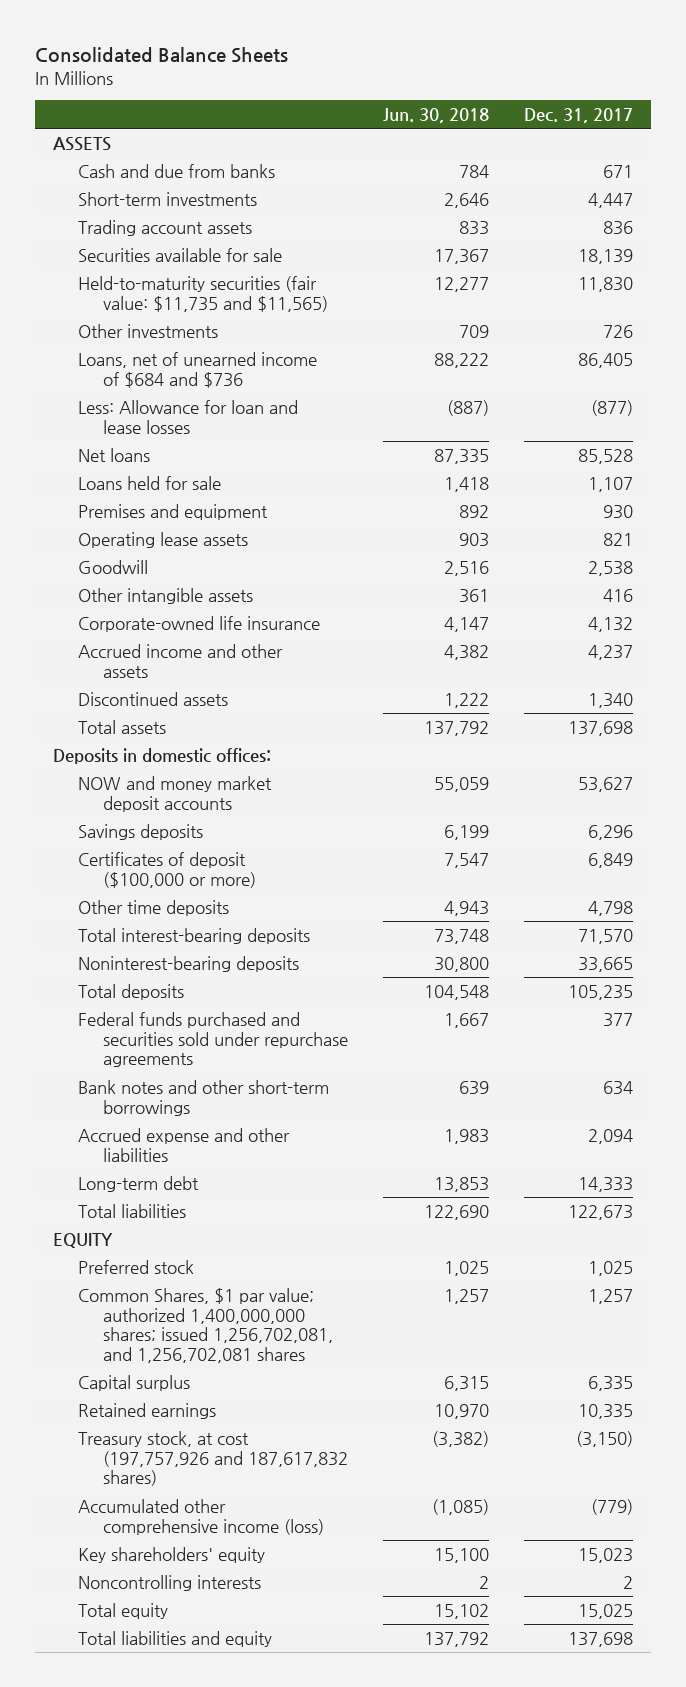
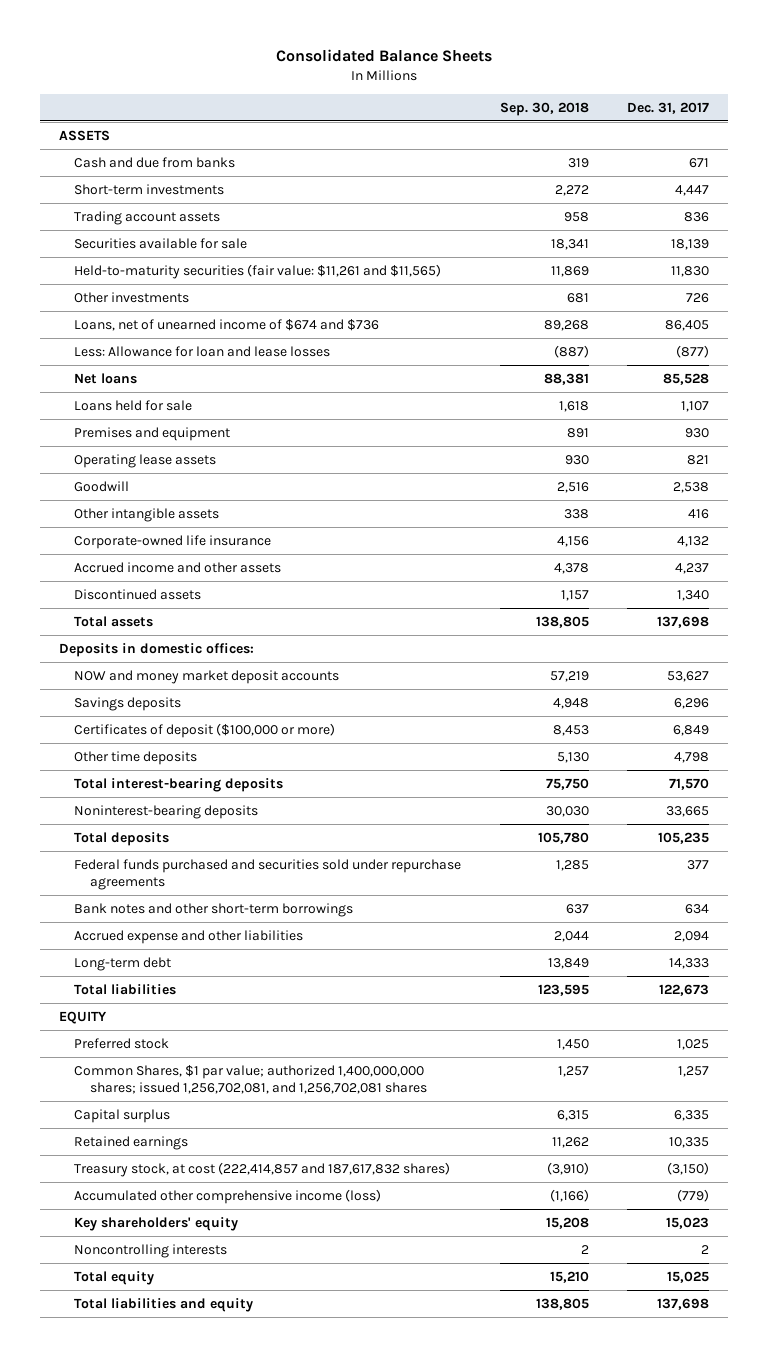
[383,108,490,124] Jun. 30, 2018 -> none
none -> [499,101,589,116] Sep. 30, 2018
[78,275,329,312] Held-to-maturity securities (fair value: $11,735 and $11,565) -> [74,263,442,279] Held-to-maturity securities (fair value: $11,261 and $11,565)
[78,351,318,388] Loans, net of unearned income of $684 and $736 -> [74,318,380,331] Loans, net of unearned income of $674 and $736
[78,1430,349,1487] Treasury stock, at cost (197,757,926 and 187,617,832 shares) -> [74,1161,451,1177] Treasury stock, at cost (222,414,857 and 187,617,832 shares)

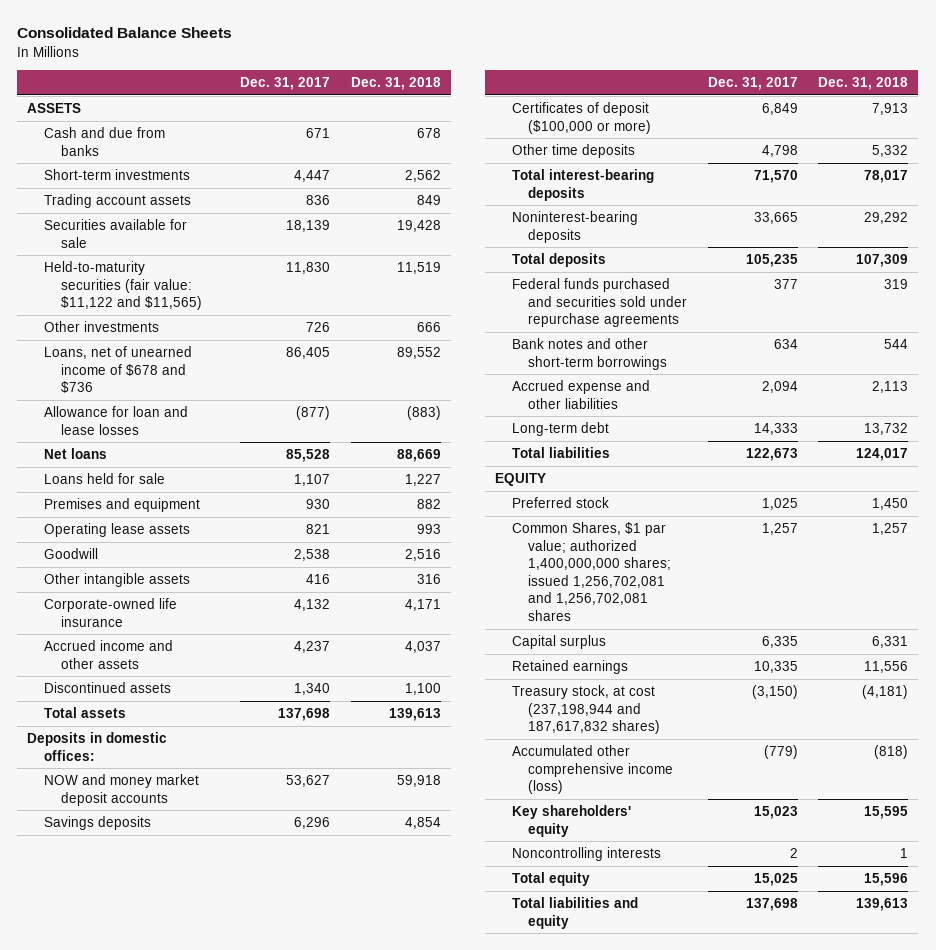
[499,101,589,116] Sep. 30, 2018 -> none
none -> [350,77,441,91] Dec. 31, 2018
[74,263,442,279] Held-to-maturity securities (fair value: $11,261 and $11,565) -> [44,260,202,311] Held-to-maturity securities (fair value: $11,122 and $11,565)
[74,318,380,331] Loans, net of unearned income of $674 and $736 -> [44,345,193,394] Loans, net of unearned income of $678 and $736
[74,345,331,357] Less: Allowance for loan and lease losses -> [44,405,189,435] Allowance for loan and lease losses
[74,1064,428,1094] Common Shares, $1 par value; authorized 1,400,000,000 shares; issued 1,256,702,081, and 1,256,702,081 shares -> [511,521,672,622] Common Shares, $1 par value; authorized 1,400,000,000 shares; issued 1,256,702,081 and 1,256,702,081 shares
[74,1161,451,1177] Treasury stock, at cost (222,414,857 and 187,617,832 shares) -> [511,684,661,735] Treasury stock, at cost (237,198,944 and 187,617,832 shares)

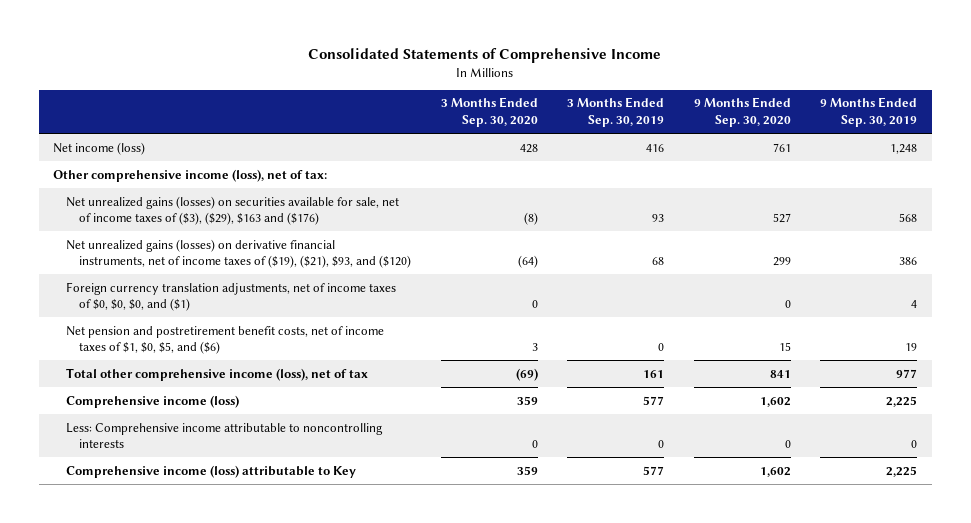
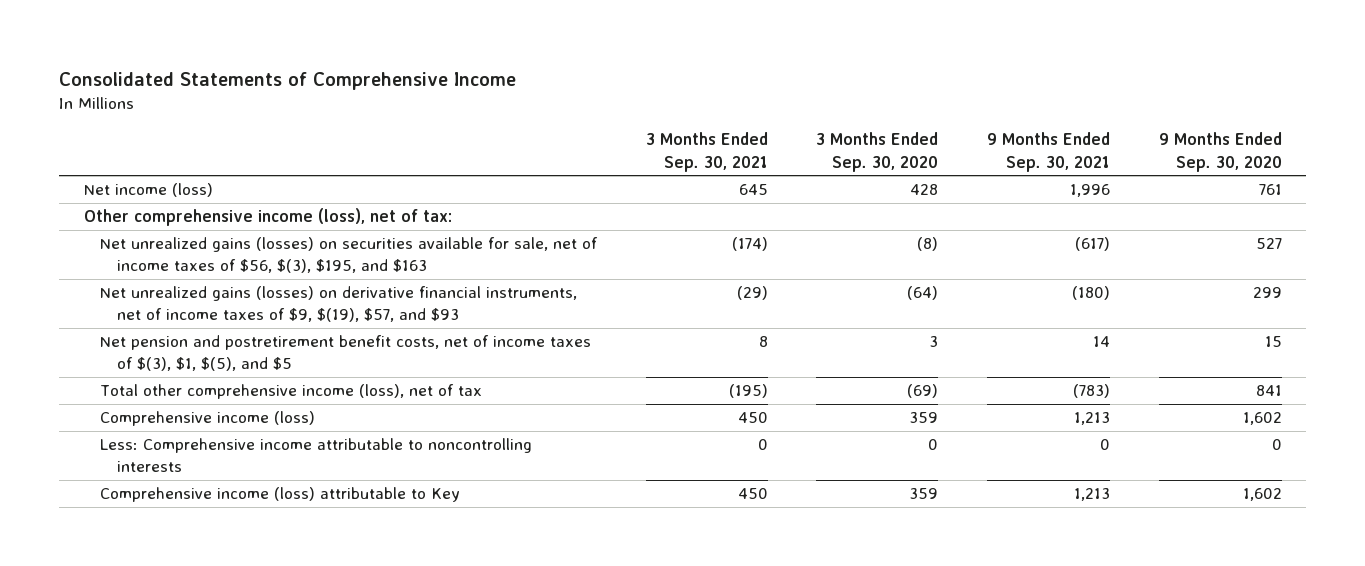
[567,97,665,127] 3 Months Ended Sep. 30, 2019 -> none
[820,97,918,127] 9 Months Ended Sep. 30, 2019 -> none
none -> [645,132,768,172] 3 Months Ended Sep. 30, 2021
none -> [987,132,1111,172] 9 Months Ended Sep. 30, 2021
[66,281,397,312] Foreign currency translation adjustments, net of income taxes of $0, $0, $0, and ($1) -> none
[66,195,400,226] Net unrealized gains (losses) on securities available for sale, net of income taxes of ($3), ($29), $163 and ($176) -> [100,237,599,274] Net unrealized gains (losses) on securities available for sale, net of income taxes of $56, $(3), $195, and $163
[66,238,412,269] Net unrealized gains (losses) on derivative financial instruments, net of income taxes of ($19), ($21), $93, and ($120) -> [100,286,578,323] Net unrealized gains (losses) on derivative financial instruments, net of income taxes of $9, $(19), $57, and $93
[66,325,385,355] Net pension and postretirement benefit costs, net of income taxes of $1, $0, $5, and ($6) -> [100,335,592,372] Net pension and postretirement benefit costs, net of income taxes of $(3), $1, $(5), and $5

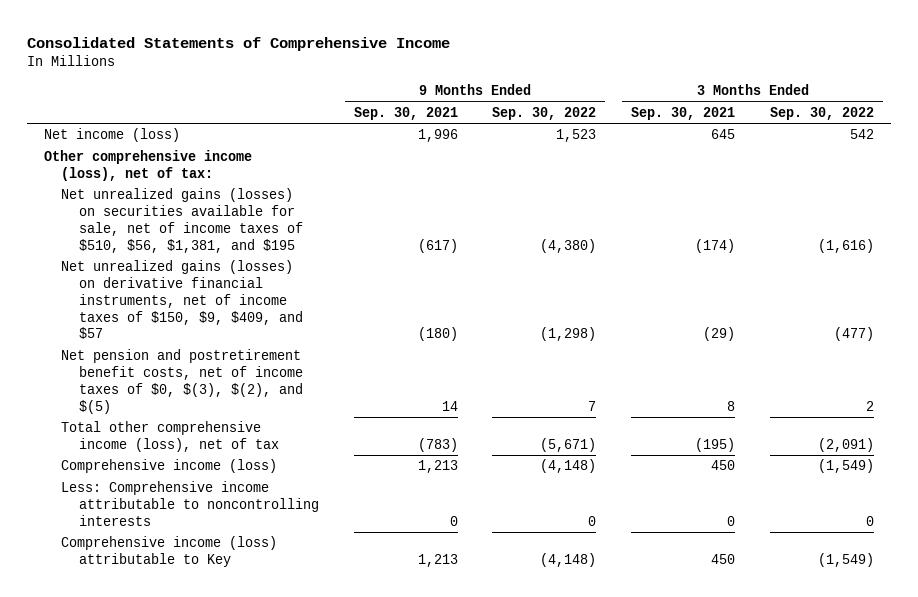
[816,132,939,172] 3 Months Ended Sep. 30, 2020 -> none
[1158,132,1282,172] 9 Months Ended Sep. 30, 2020 -> none
none -> [492,107,597,121] Sep. 30, 2022
none -> [769,107,874,121] Sep. 30, 2022
[100,237,599,274] Net unrealized gains (losses) on securities available for sale, net of income taxes of $56, $(3), $195, and $163 -> [61,188,303,253] Net unrealized gains (losses) on securities available for sale, net of income taxes of $510, $56, $1,381, and $195
[100,286,578,323] Net unrealized gains (losses) on derivative financial instruments, net of income taxes of $9, $(19), $57, and $93 -> [61,260,303,340] Net unrealized gains (losses) on derivative financial instruments, net of income taxes of $150, $9, $409, and $57
[100,335,592,372] Net pension and postretirement benefit costs, net of income taxes of $(3), $1, $(5), and $5 -> [61,349,303,414] Net pension and postretirement benefit costs, net of income taxes of $0, $(3), $(2), and $(5)

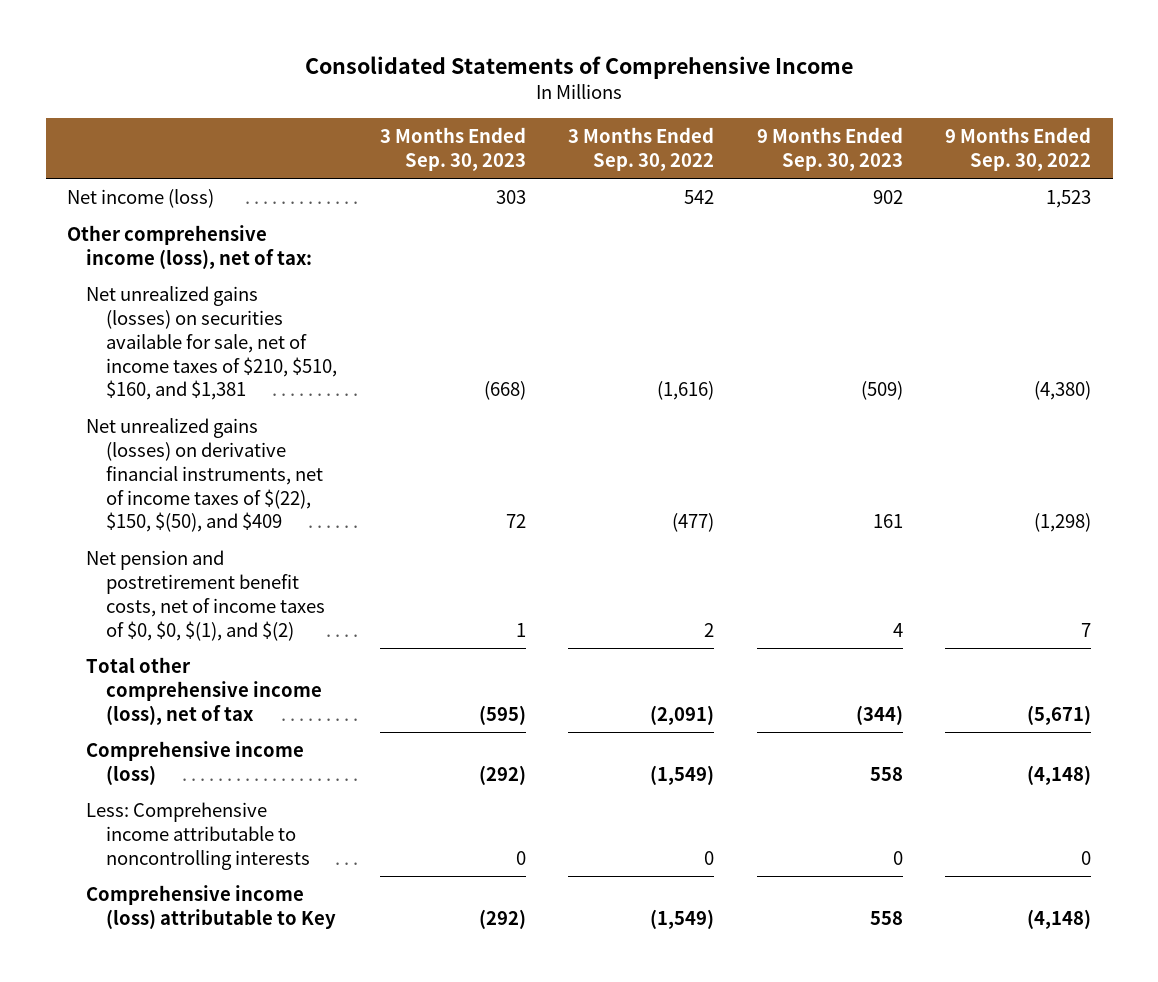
[353,107,458,121] Sep. 30, 2021 -> none
[631,107,736,121] Sep. 30, 2021 -> none
none -> [379,127,526,171] 3 Months Ended Sep. 30, 2023
none -> [756,127,903,171] 9 Months Ended Sep. 30, 2023
[61,188,303,253] Net unrealized gains (losses) on securities available for sale, net of income taxes of $510, $56, $1,381, and $195 -> [86,286,337,401] Net unrealized gains (losses) on securities available for sale, net of income taxes of $210, $510, $160, and $1,381
[61,260,303,340] Net unrealized gains (losses) on derivative financial instruments, net of income taxes of $150, $9, $409, and $57 -> [86,418,323,533] Net unrealized gains (losses) on derivative financial instruments, net of income taxes of $(22), $150, $(50), and $409
[61,349,303,414] Net pension and postretirement benefit costs, net of income taxes of $0, $(3), $(2), and $(5) -> [86,550,325,641] Net pension and postretirement benefit costs, net of income taxes of $0, $0, $(1), and $(2)

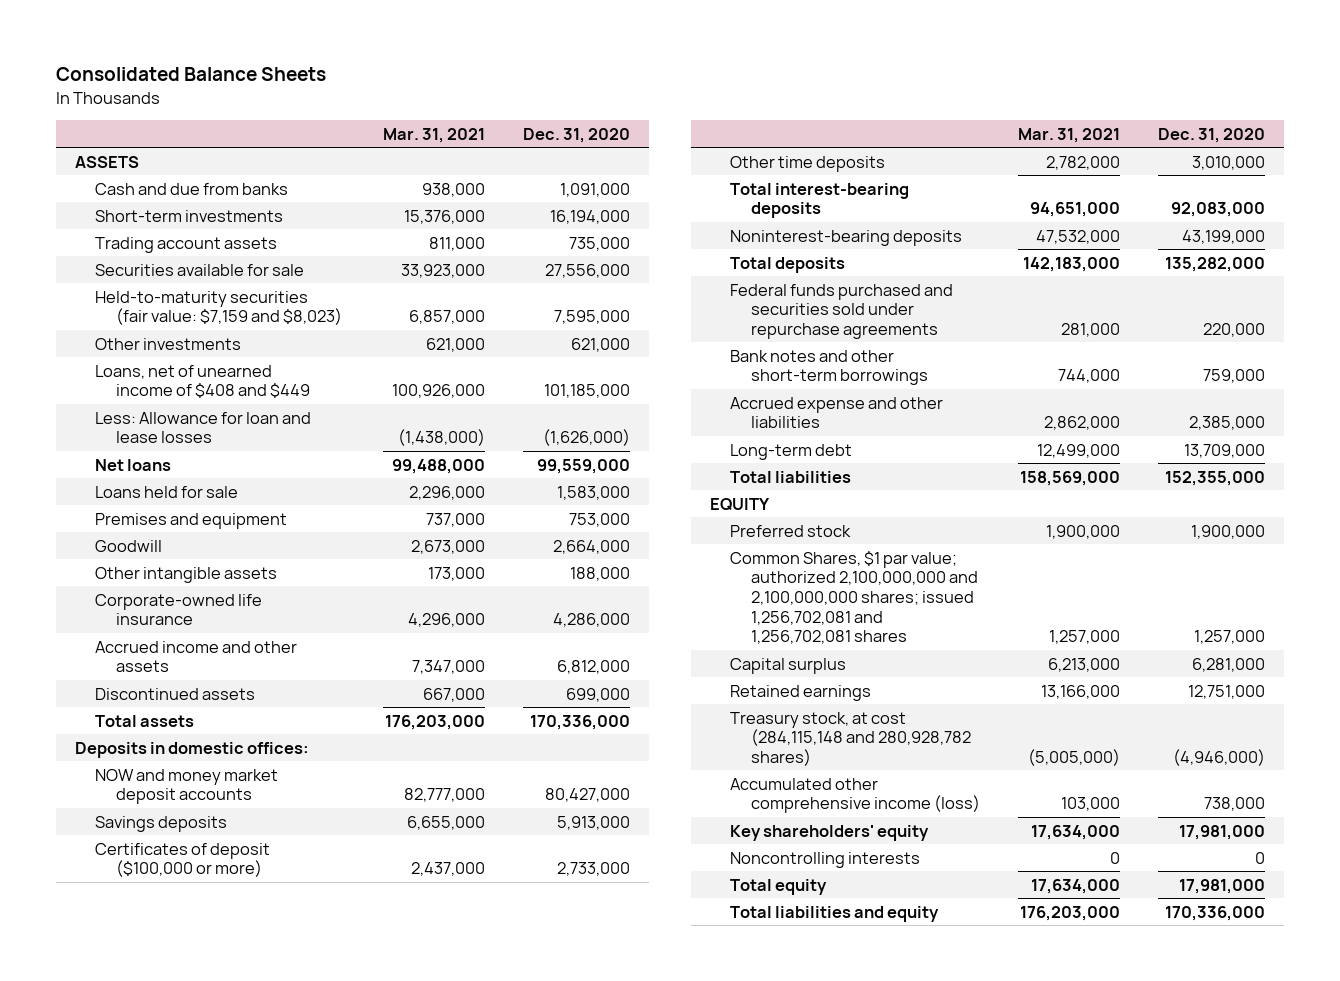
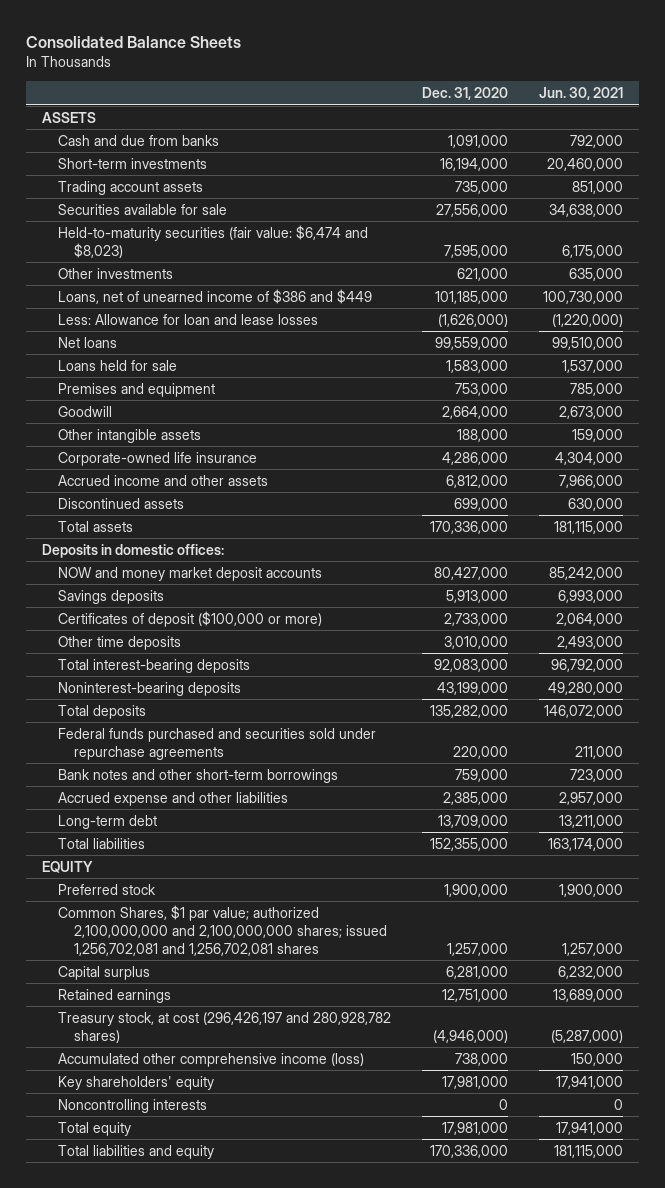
[383,127,486,143] Mar. 31, 2021 -> none
none -> [539,86,624,100] Jun. 30, 2021
[95,290,342,326] Held-to-maturity securities (fair value: $7,159 and $8,023) -> [58,224,369,258] Held-to-maturity securities (fair value: $6,474 and $8,023)
[95,364,310,399] Loans, net of unearned income of $408 and $449 -> [58,288,373,304] Loans, net of unearned income of $386 and $449
[730,711,971,766] Treasury stock, at cost (284,115,148 and 280,928,782 shares) -> [58,1011,392,1043] Treasury stock, at cost (296,426,197 and 280,928,782 shares)

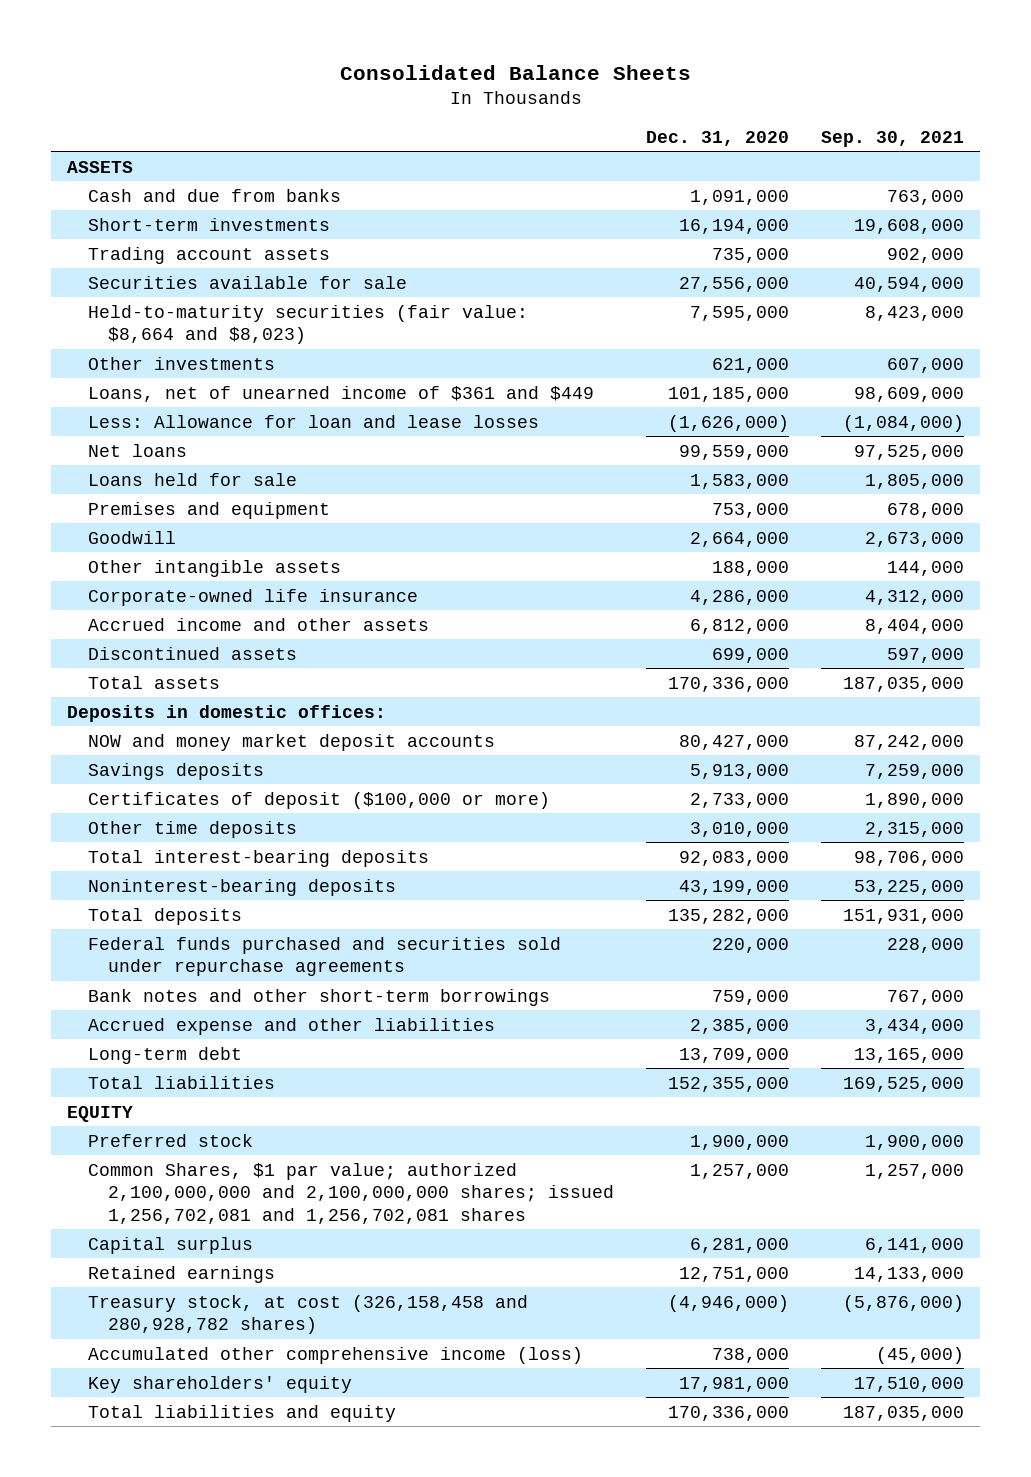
[539,86,624,100] Jun. 30, 2021 -> none
none -> [820,130,964,147] Sep. 30, 2021
[58,224,369,258] Held-to-maturity securities (fair value: $6,474 and $8,023) -> [87,304,528,345] Held-to-maturity securities (fair value: $8,664 and $8,023)
[58,288,373,304] Loans, net of unearned income of $386 and $449 -> [87,385,594,402] Loans, net of unearned income of $361 and $449
[58,1011,392,1043] Treasury stock, at cost (296,426,197 and 280,928,782 shares) -> [87,1294,528,1335] Treasury stock, at cost (326,158,458 and 280,928,782 shares)
[58,1098,208,1113] Noncontrolling interests -> none
[58,1121,132,1136] Total equity -> none

